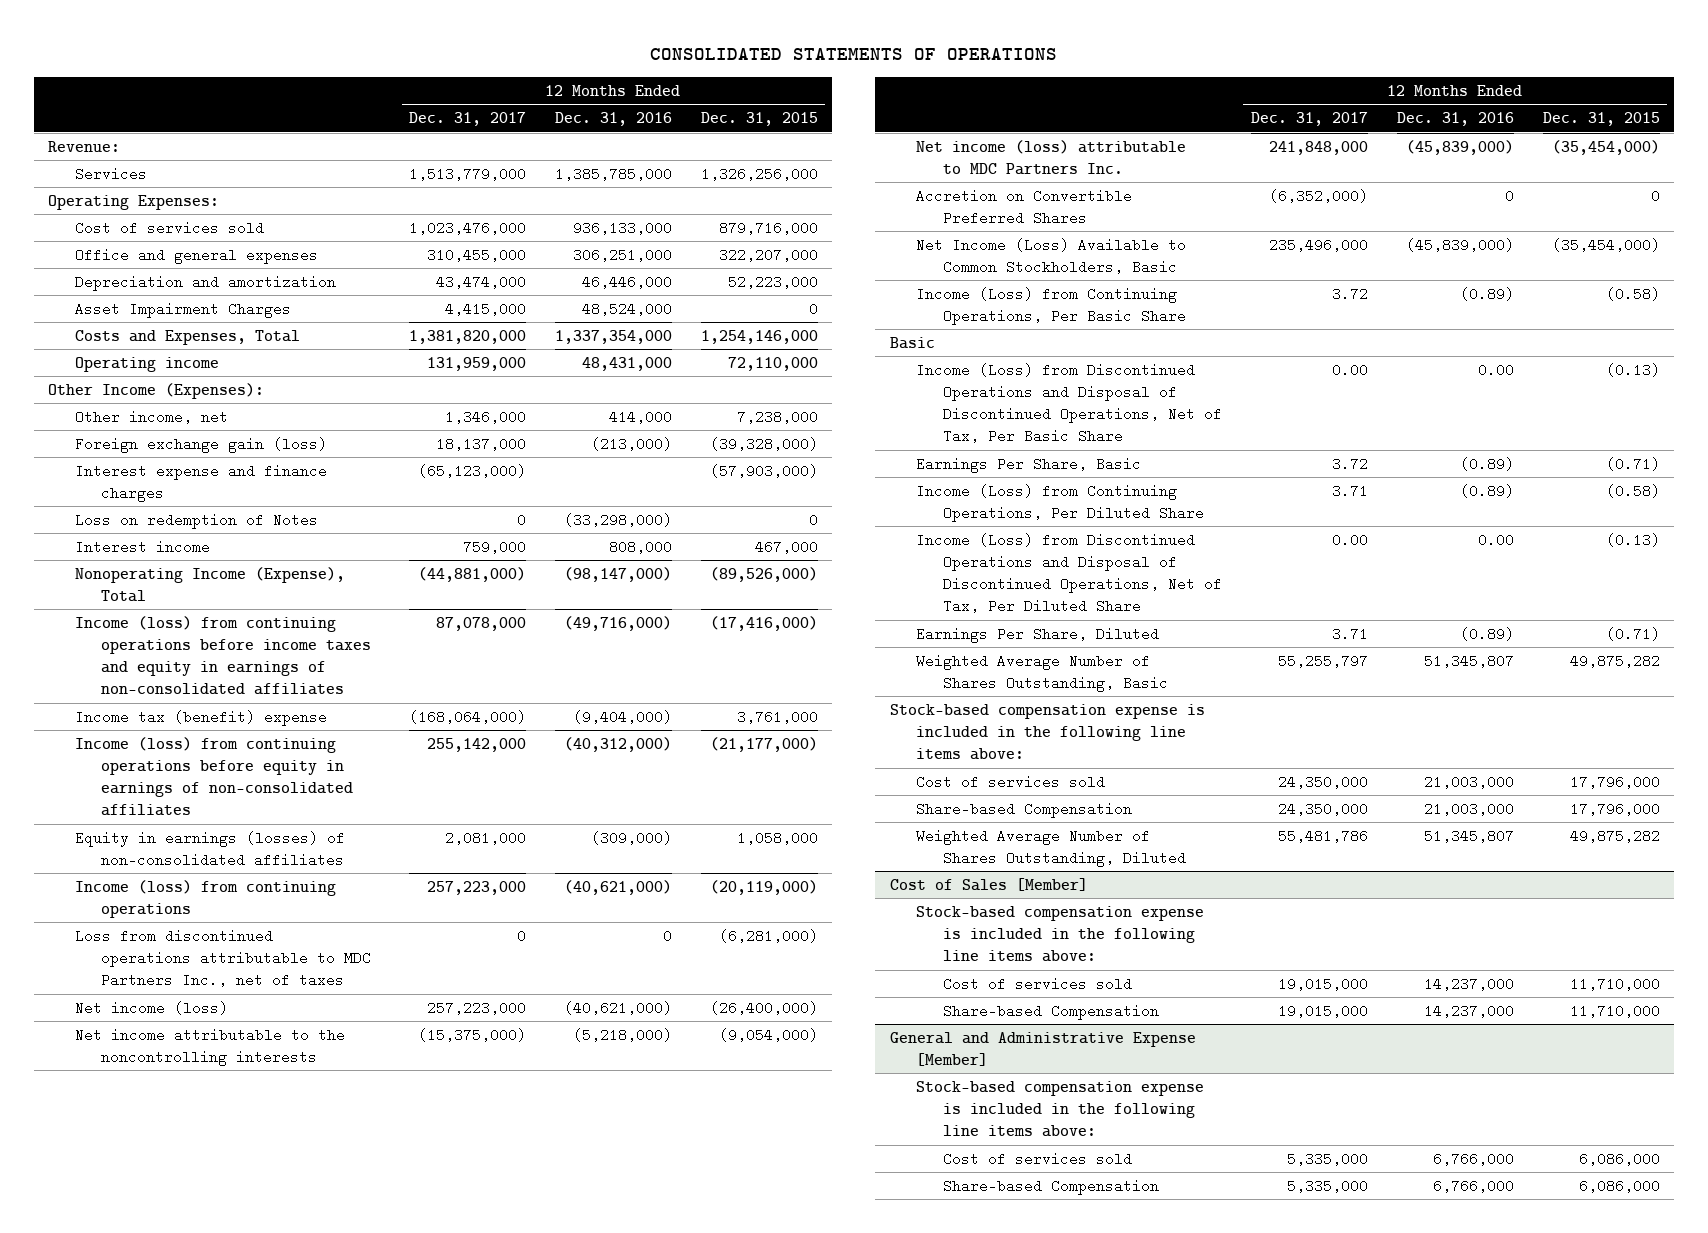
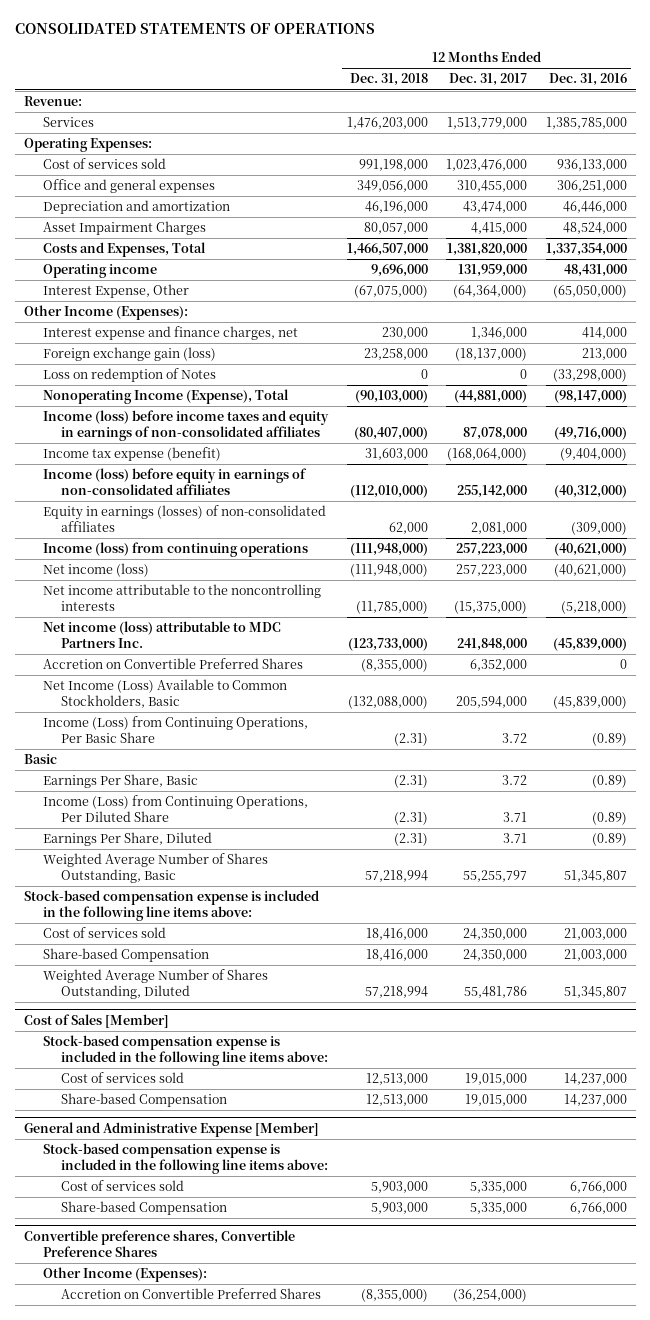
[700,112,818,127] Dec. 31, 2015 -> none
none -> [349,73,428,87] Dec. 31, 2018
none -> [42,284,189,299] Interest Expense, Other
[74,463,327,503] Interest expense and finance charges -> none
[74,409,228,424] Other income, net -> [42,326,298,341] Interest expense and finance charges, net
[435,436,526,451] 18,137,000 -> [455,348,528,362] (18,137,000)
[590,436,672,451] (213,000) -> [581,348,627,361] 213,000
[74,539,210,554] Interest income -> none
[74,615,372,696] Income (loss) from continuing operations before income taxes and equity in earnings of non-consolidated affiliates -> [42,410,329,442] Income (loss) before income taxes and equity in earnings of non-consolidated affiliates
[74,709,327,726] Income tax (benefit) expense -> [42,447,221,462] Income tax expense (benefit)
[74,736,354,817] Income (loss) from continuing operations before equity in earnings of non-consolidated affiliates -> [42,468,307,496] Income (loss) before equity in earnings of non-consolidated affiliates
[74,928,372,988] Loss from discontinued operations attributable to MDC Partners Inc., net of taxes -> none
[1268,188,1368,203] (6,352,000) -> [470,659,528,672] 6,352,000
[1268,237,1368,252] 235,496,000 -> [456,696,528,709] 205,594,000
[916,362,1222,444] Income (Loss) from Discontinued Operations and Disposal of Discontinued Operations, Net of Tax, Per Basic Share -> none
[916,532,1222,614] Income (Loss) from Discontinued Operations and Disposal of Discontinued Operations, Net of Tax, Per Diluted Share -> none
none -> [23,1230,295,1258] Convertible preference shares, Convertible Preference Shares
none -> [42,1267,207,1283] Other Income (Expenses):
none -> [61,1288,322,1300] Accretion on Convertible Preferred Shares

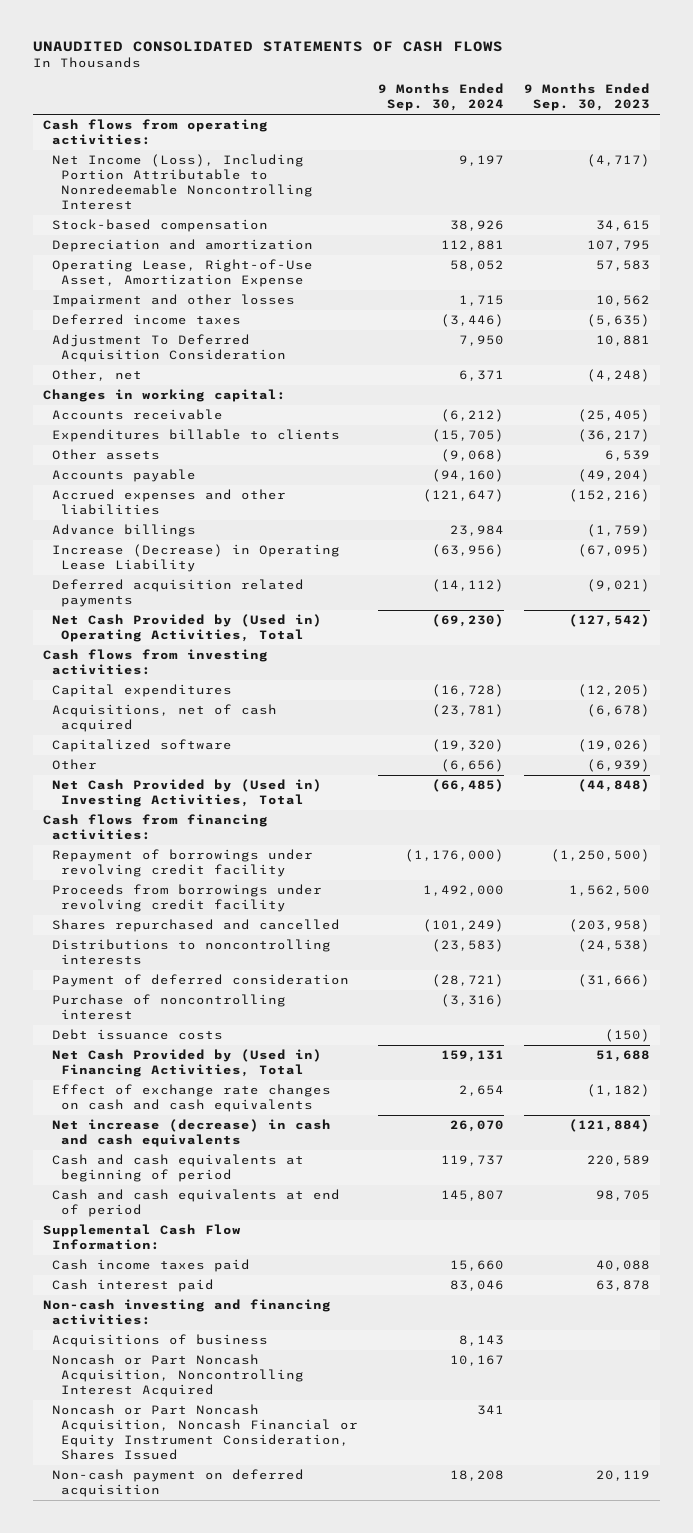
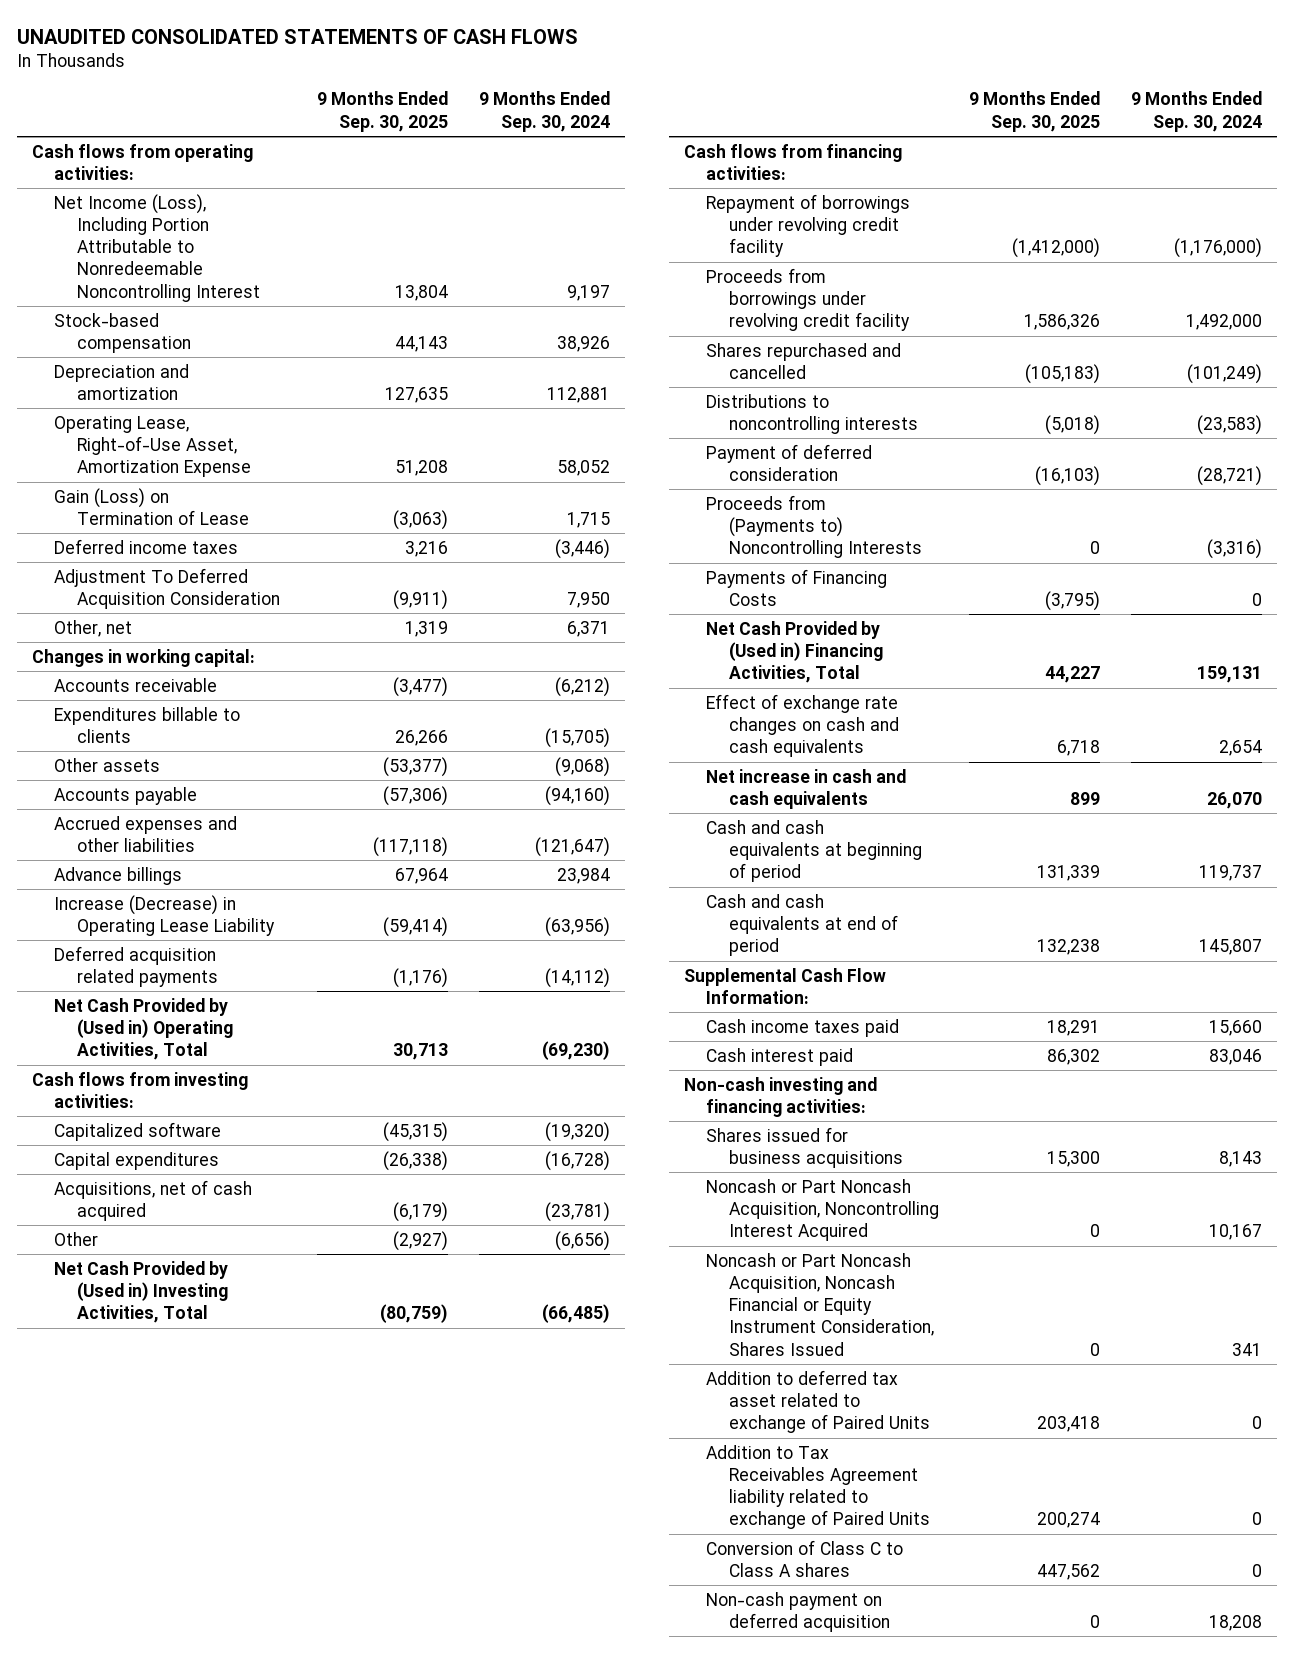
[523,83,650,112] 9 Months Ended Sep. 30, 2023 -> none
none -> [317,91,449,132] 9 Months Ended Sep. 30, 2025
[52,294,296,308] Impairment and other losses -> [54,487,249,525] Gain (Loss) on Termination of Lease
[52,739,233,753] Capitalized software -> [54,1121,222,1141] Capitalized software
[52,1029,224,1041] Debt issuance costs -> none
[52,994,287,1021] Purchase of noncontrolling interest -> [706,494,923,559] Proceeds from (Payments to) Noncontrolling Interests
none -> [706,568,888,606] Payments of Financing Costs
[52,1119,332,1148] Net increase (decrease) in cash and cash equivalents -> [706,768,907,809] Net increase in cash and cash equivalents
[52,1334,269,1348] Acquisitions of business -> [706,1126,904,1168] Shares issued for business acquisitions
none -> [706,1369,931,1434] Addition to deferred tax asset related to exchange of Paired Units
none -> [706,1444,931,1530] Addition to Tax Receivables Agreement liability related to exchange of Paired Units
none -> [706,1539,904,1577] Conversion of Class C to Class A shares

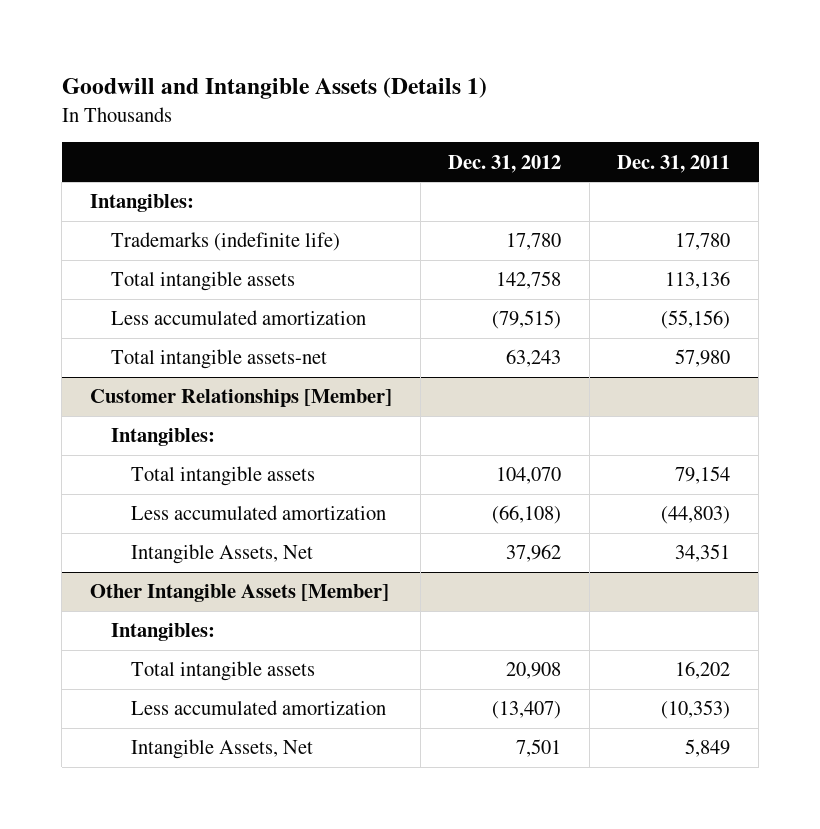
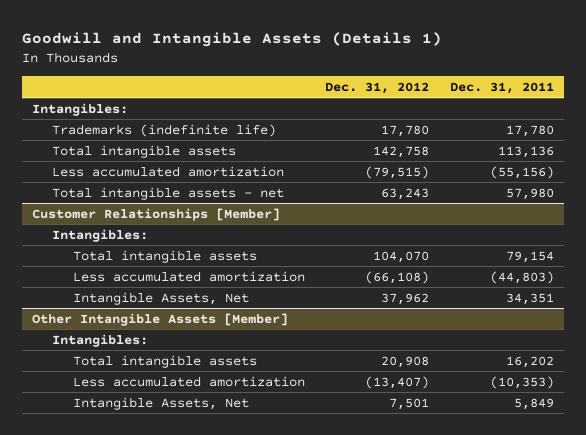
[110,349,327,370] Total intangible assets-net -> [52,186,285,200] Total intangible assets - net

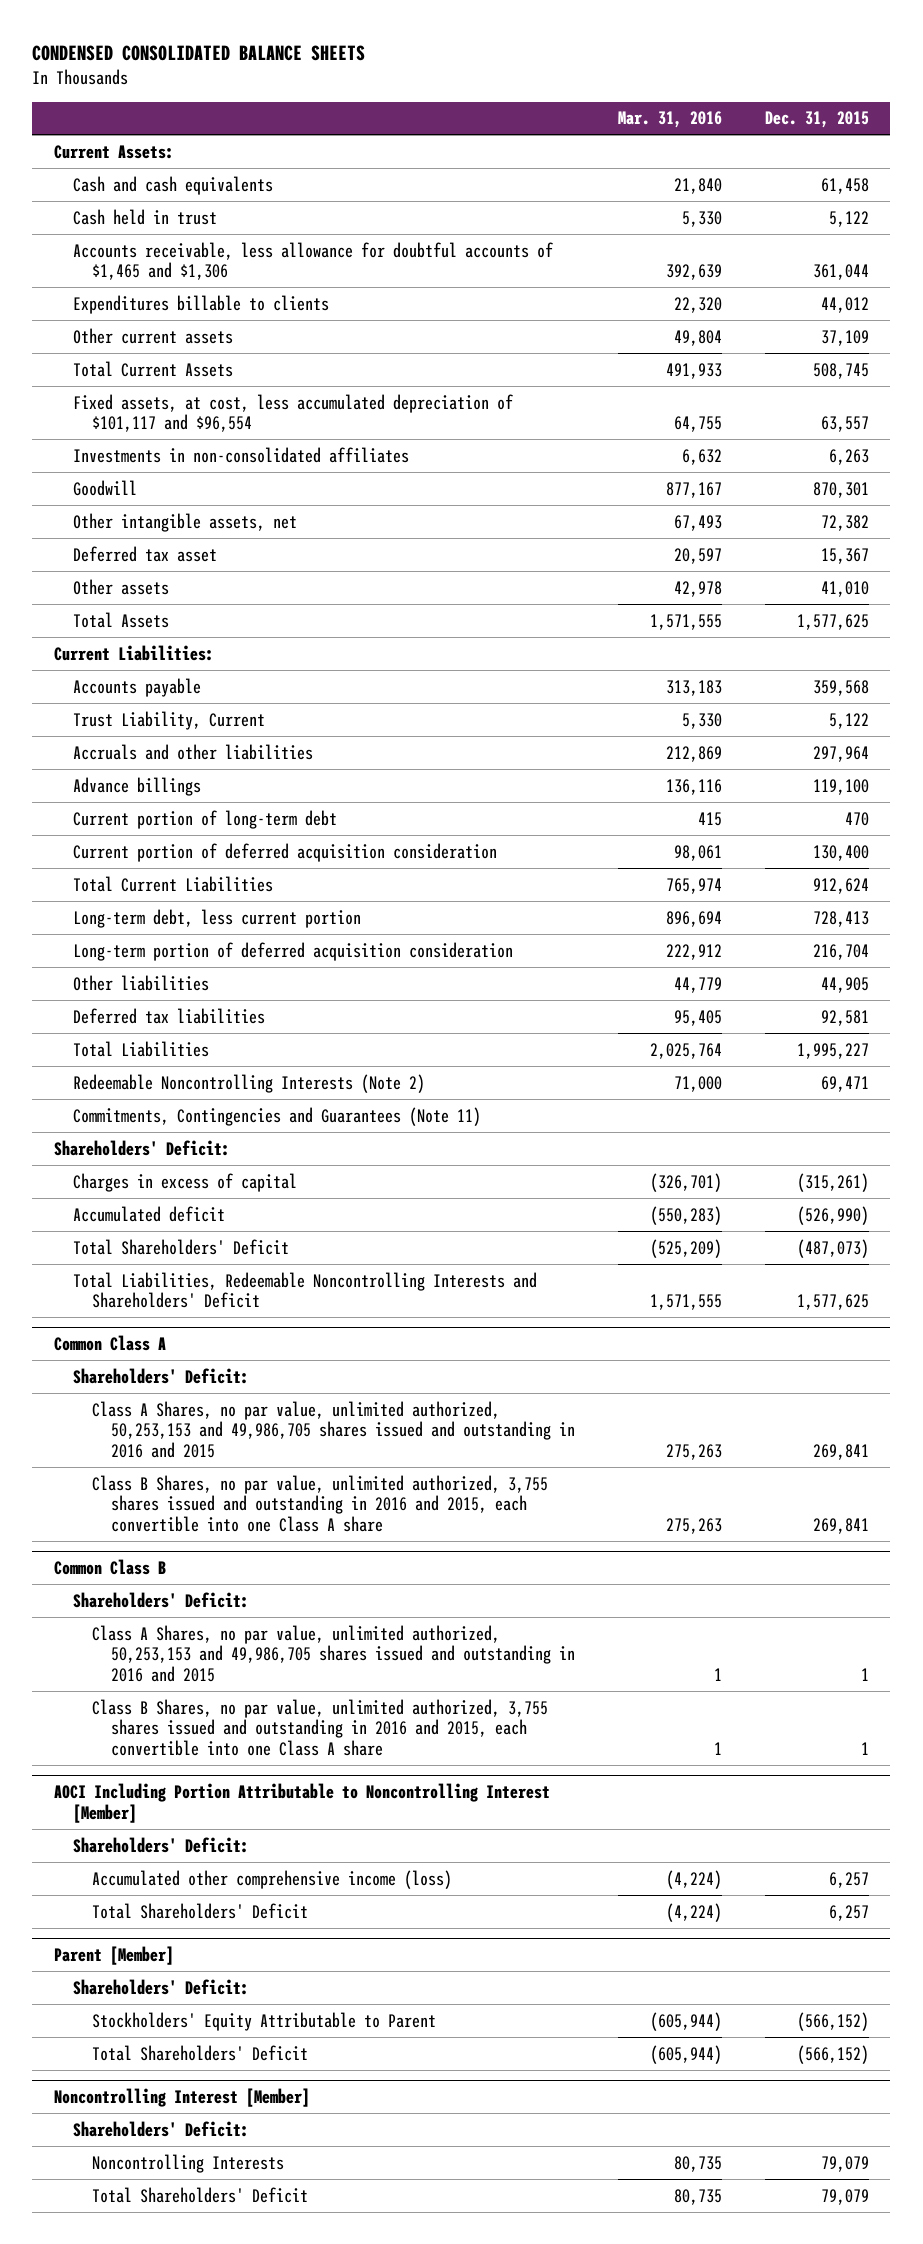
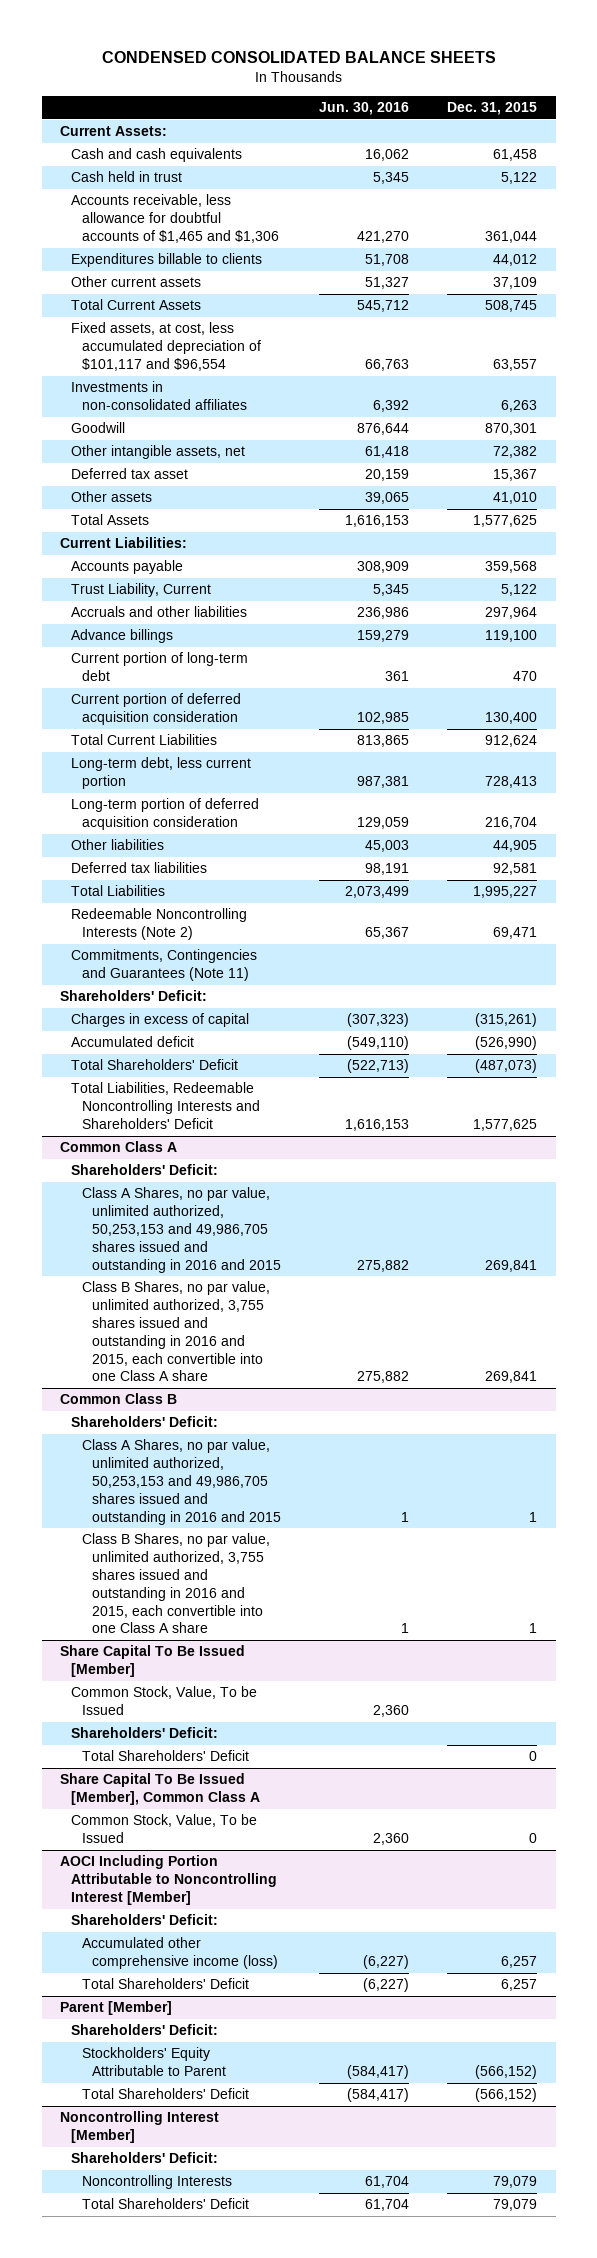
[618,111,723,129] Mar. 31, 2016 -> none
none -> [318,102,409,116] Jun. 30, 2016
none -> [60,1645,246,1678] Share Capital To Be Issued [Member]
none -> [70,1686,257,1716] Common Stock, Value, To be Issued
none -> [70,1727,218,1739] Shareholders' Deficit:
none -> [81,1750,249,1762] Total Shareholders' Deficit
none -> [60,1773,260,1806] Share Capital To Be Issued [Member], Common Class A
none -> [70,1814,257,1844] Common Stock, Value, To be Issued

